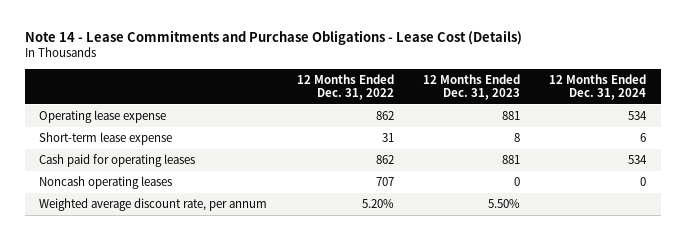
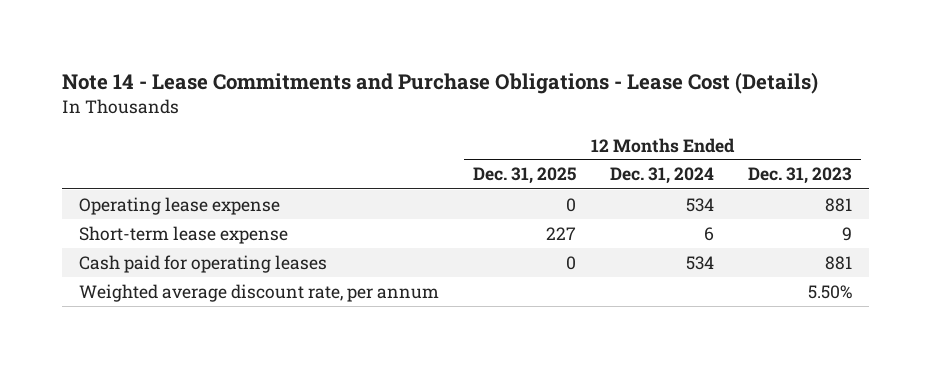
[296,73,394,100] 12 Months Ended Dec. 31, 2022 -> none
none -> [472,167,576,185] Dec. 31, 2025
[513,132,520,142] 8 -> [842,226,853,241] 9
[39,175,173,189] Noncash operating leases -> none

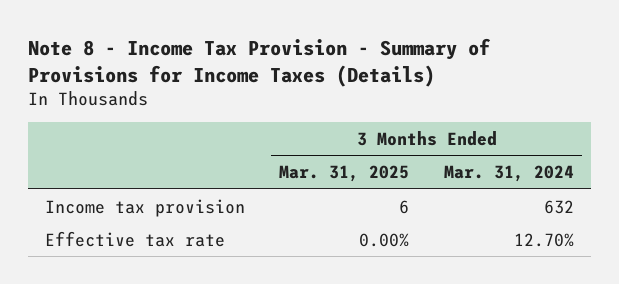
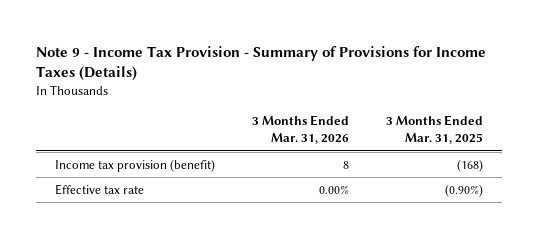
[27,37,491,87] Note 8 - Income Tax Provision - Summary of Provisions for Income Taxes (Details) -> [36,45,487,82] Note 9 - Income Tax Provision - Summary of Provisions for Income Taxes (Details)
[443,165,574,183] Mar. 31, 2024 -> none
none -> [252,115,350,145] 3 Months Ended Mar. 31, 2026
[44,198,245,217] Income tax provision -> [54,158,215,172] Income tax provision (benefit)
[399,199,410,214] 6 -> [457,158,484,172] (168)
[359,232,410,247] 0.00% -> [445,183,484,197] (0.90%)

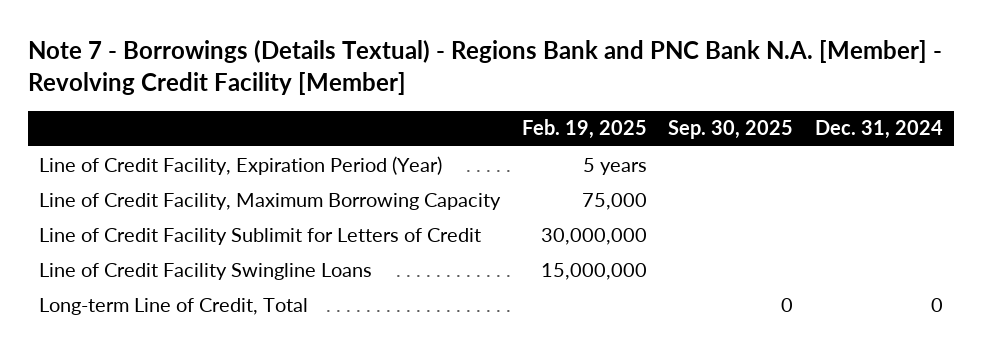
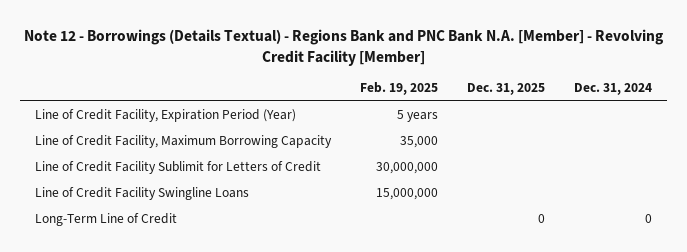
[27,40,942,95] Note 7 - Borrowings (Details Textual) - Regions Bank and PNC Bank N.A. [Member] - Revolving Credit Facility [Member] -> [23,29,664,66] Note 12 - Borrowings (Details Textual) - Regions Bank and PNC Bank N.A. [Member] - Revolving Credit Facility [Member]
[668,120,794,140] Sep. 30, 2025 -> none
none -> [467,83,546,96] Dec. 31, 2025
[581,192,647,210] 75,000 -> [400,136,439,149] 35,000
[38,297,308,315] Long-term Line of Credit, Total -> [34,213,177,227] Long-Term Line of Credit

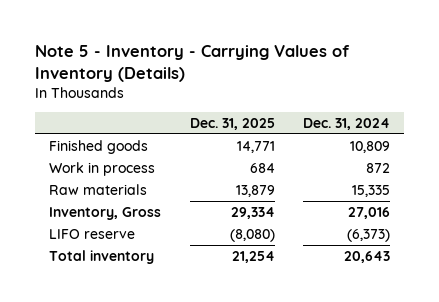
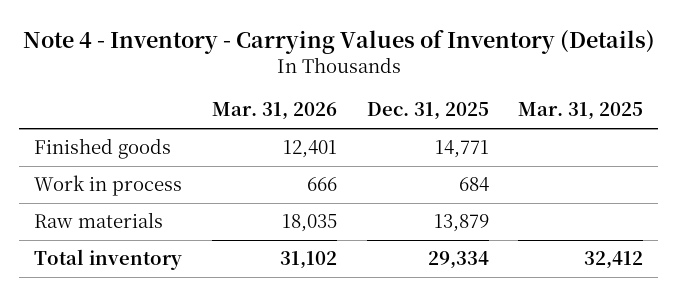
[34,44,350,82] Note 5 - Inventory - Carrying Values of Inventory (Details) -> [22,29,655,54] Note 4 - Inventory - Carrying Values of Inventory (Details)
[303,117,391,130] Dec. 31, 2024 -> none
none -> [211,102,337,121] Mar. 31, 2026
none -> [518,102,644,121] Mar. 31, 2025
[48,206,161,220] Inventory, Gross -> none
[48,228,135,239] LIFO reserve -> none
[231,250,275,263] 21,254 -> [427,251,489,270] 29,334

